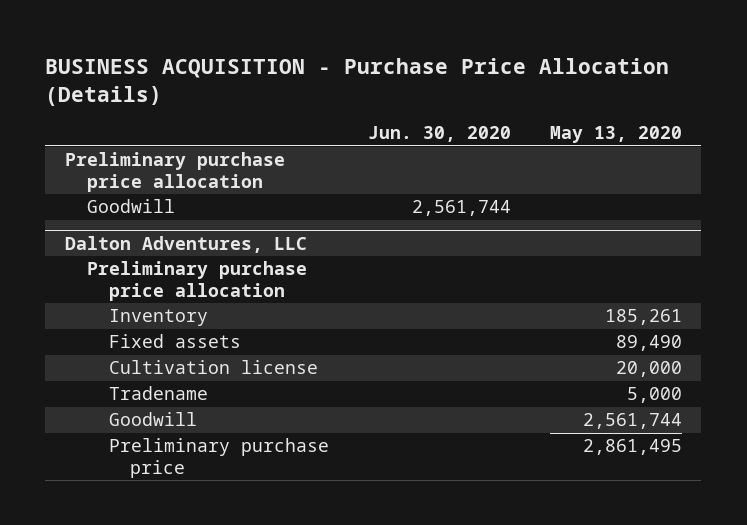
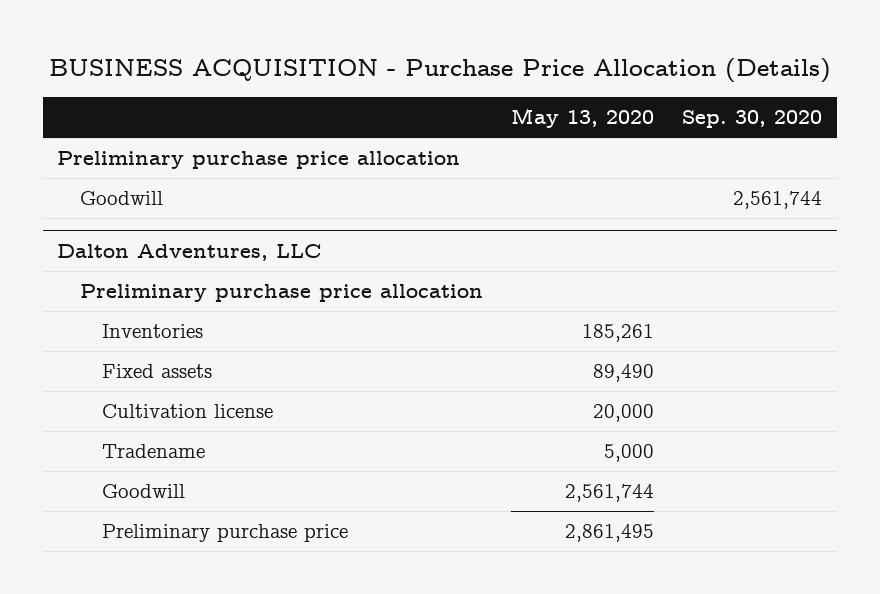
[367,126,511,143] Jun. 30, 2020 -> none
none -> [682,110,823,129] Sep. 30, 2020
[108,309,208,327] Inventory -> [102,324,204,339] Inventories

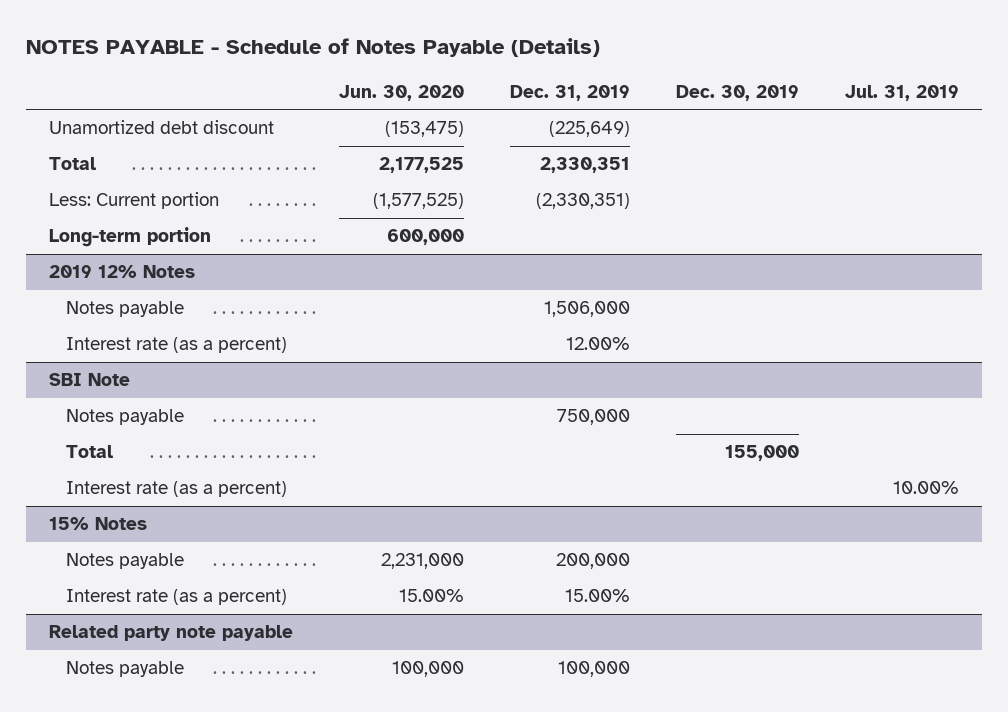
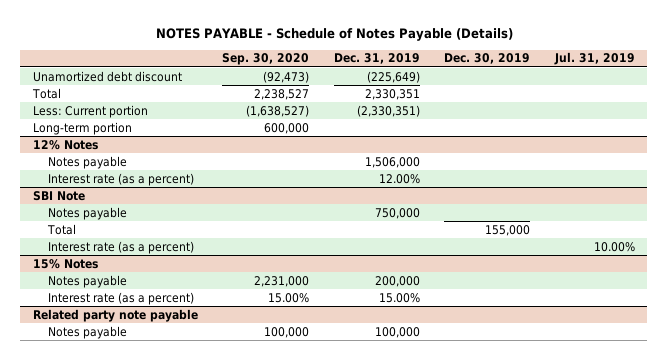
[338,84,464,101] Jun. 30, 2020 -> none
none -> [222,53,310,66] Sep. 30, 2020
[48,265,195,279] 2019 12% Notes -> [32,139,98,150] 12% Notes

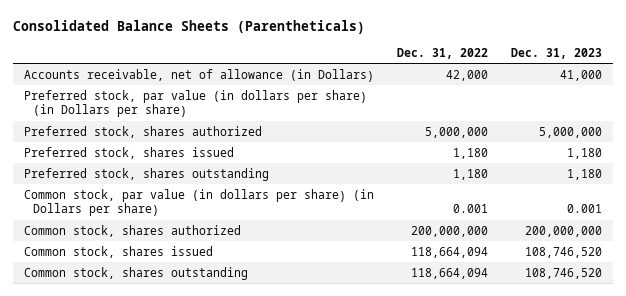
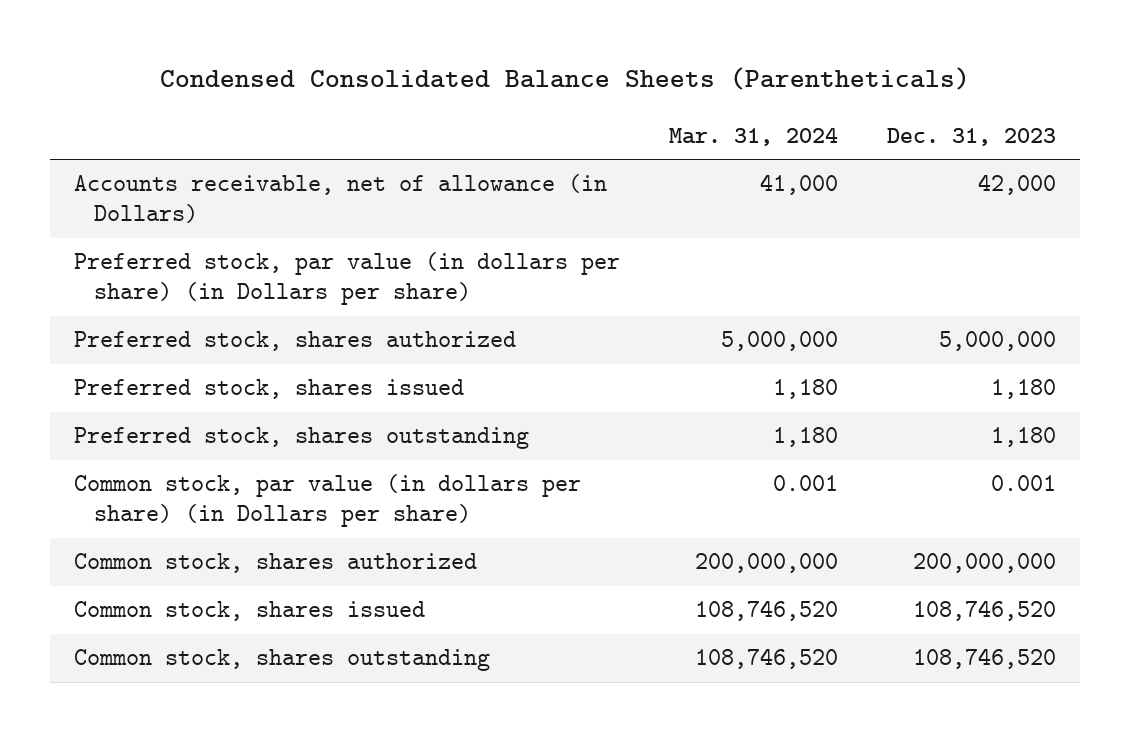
[12,19,365,34] Consolidated Balance Sheets (Parentheticals) -> [159,67,970,91] Condensed Consolidated Balance Sheets (Parentheticals)
[396,47,488,59] Dec. 31, 2022 -> none
none -> [668,128,838,147] Mar. 31, 2024
[559,69,602,81] 41,000 -> [977,174,1056,196] 42,000

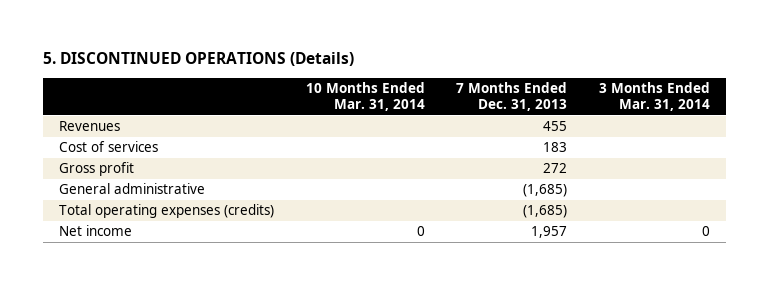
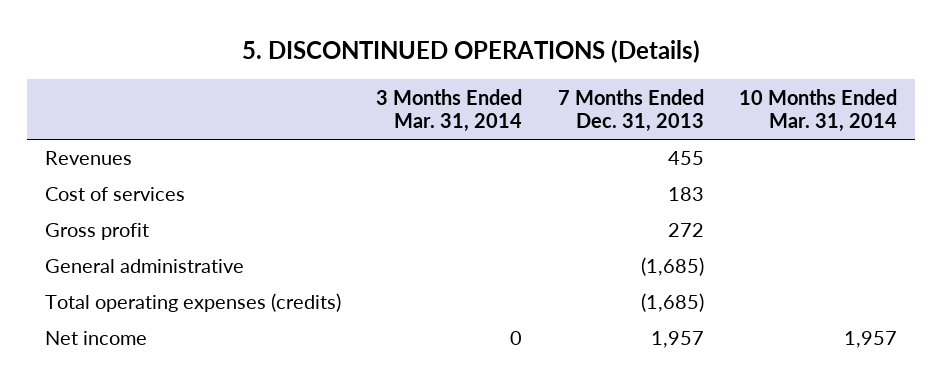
[416,226,425,237] 0 -> [844,331,898,349] 1,957

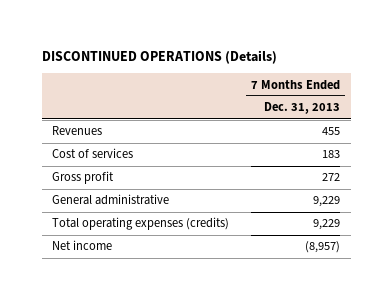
[242,39,701,63] 5. DISCONTINUED OPERATIONS (Details) -> [41,49,277,64] DISCONTINUED OPERATIONS (Details)
[376,88,523,133] 3 Months Ended Mar. 31, 2014 -> none
[739,88,898,133] 10 Months Ended Mar. 31, 2014 -> none
[640,257,704,277] (1,685) -> [313,196,341,208] 9,229
[640,293,704,313] (1,685) -> [313,219,341,231] 9,229
[650,331,704,349] 1,957 -> [305,241,341,254] (8,957)

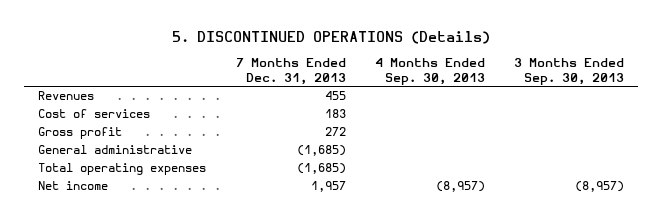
[41,49,277,64] DISCONTINUED OPERATIONS (Details) -> [172,31,491,45] 5. DISCONTINUED OPERATIONS (Details)
none -> [374,58,485,85] 4 Months Ended Sep. 30, 2013
none -> [513,58,624,85] 3 Months Ended Sep. 30, 2013
[313,196,341,208] 9,229 -> [296,145,346,157] (1,685)
[52,217,230,231] Total operating expenses (credits) -> [38,163,207,176] Total operating expenses
[313,219,341,231] 9,229 -> [296,163,346,175] (1,685)
[305,241,341,254] (8,957) -> [310,181,346,193] 1,957

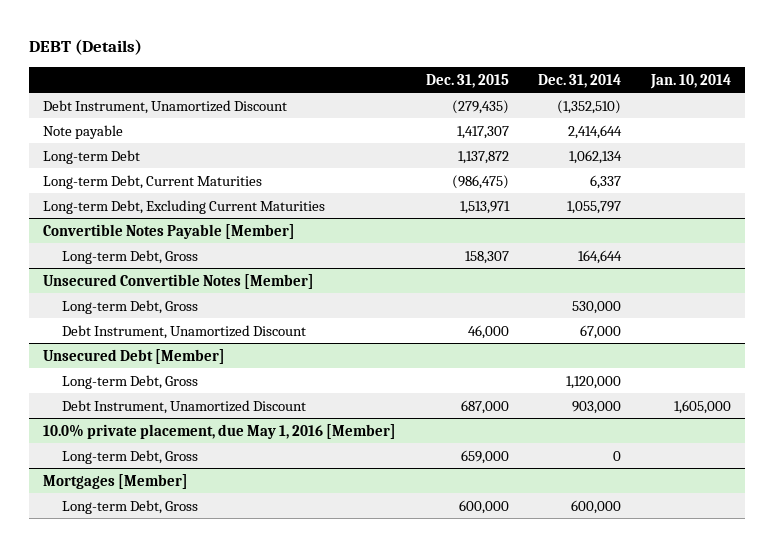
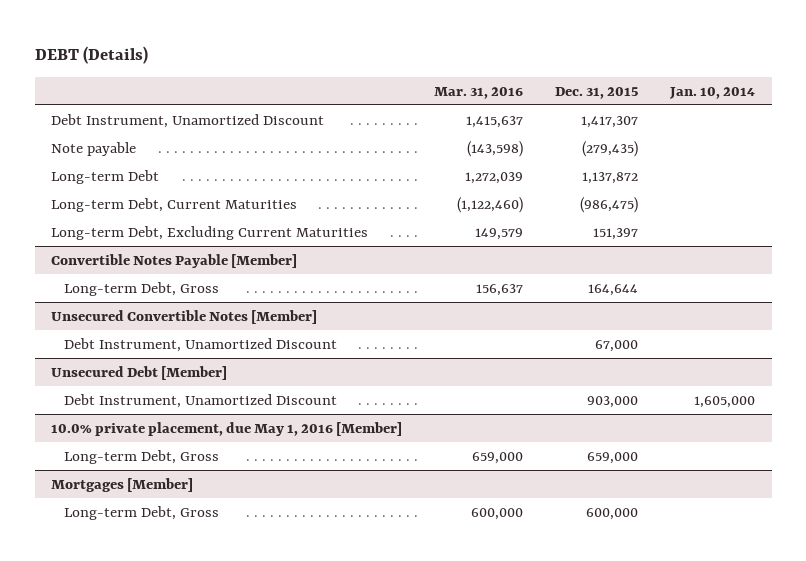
[538,73,622,88] Dec. 31, 2014 -> none
none -> [433,86,523,99] Mar. 31, 2016
[451,99,509,114] (279,435) -> [581,115,639,128] 1,417,307
[456,125,509,139] 1,417,307 -> [582,140,639,157] (279,435)
[459,200,510,214] 1,513,971 -> [593,227,639,240] 151,397
[464,250,509,264] 158,307 -> [588,283,639,296] 164,644
[62,299,199,314] Long-term Debt, Gross -> none
[467,324,509,339] 46,000 -> [595,339,639,352] 67,000
[62,374,199,389] Long-term Debt, Gross -> none
[460,399,509,414] 687,000 -> [587,395,639,408] 903,000

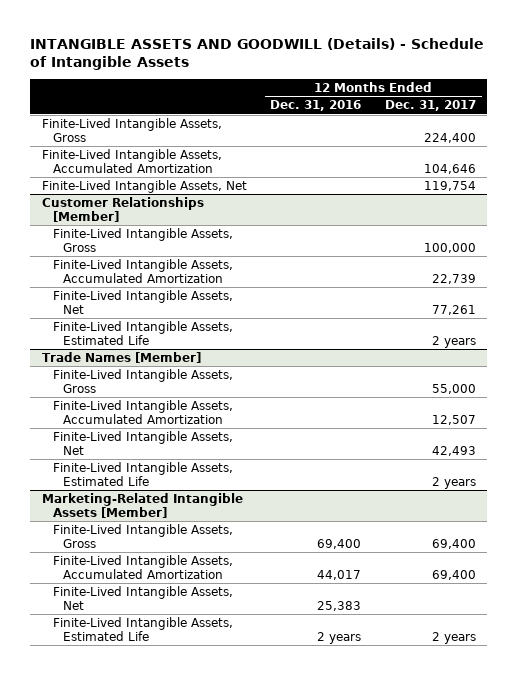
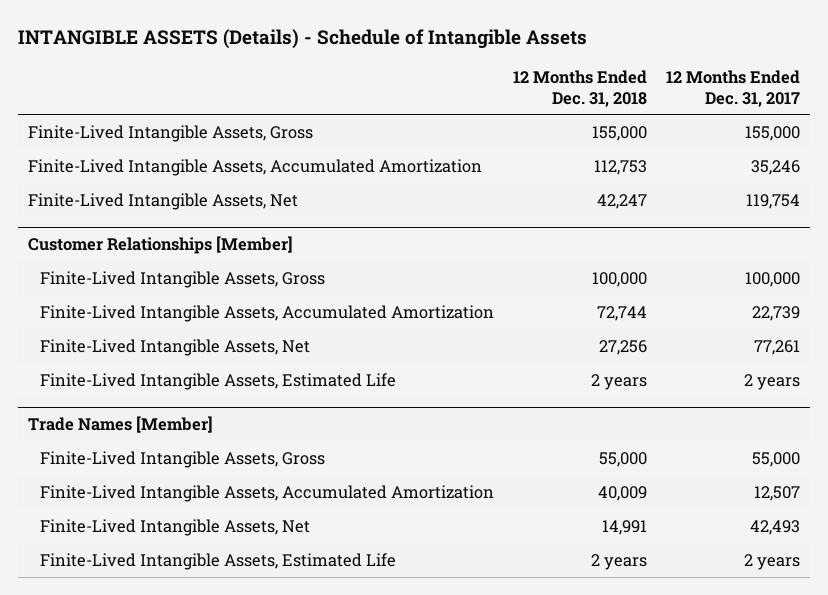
[30,37,485,71] INTANGIBLE ASSETS AND GOODWILL (Details) - Schedule of Intangible Assets -> [17,28,587,49] INTANGIBLE ASSETS (Details) - Schedule of Intangible Assets
[270,100,362,112] Dec. 31, 2016 -> none
none -> [513,69,648,107] 12 Months Ended Dec. 31, 2018
[423,132,476,143] 224,400 -> [745,125,801,141] 155,000
[423,163,476,174] 104,646 -> [751,159,801,175] 35,246
[42,492,244,518] Marketing-Related Intangible Assets [Member] -> none
[52,523,233,548] Finite-Lived Intangible Assets, Gross -> none
[52,554,233,579] Finite-Lived Intangible Assets, Accumulated Amortization -> none
[52,585,233,610] Finite-Lived Intangible Assets, Net -> none
[52,616,233,641] Finite-Lived Intangible Assets, Estimated Life -> none

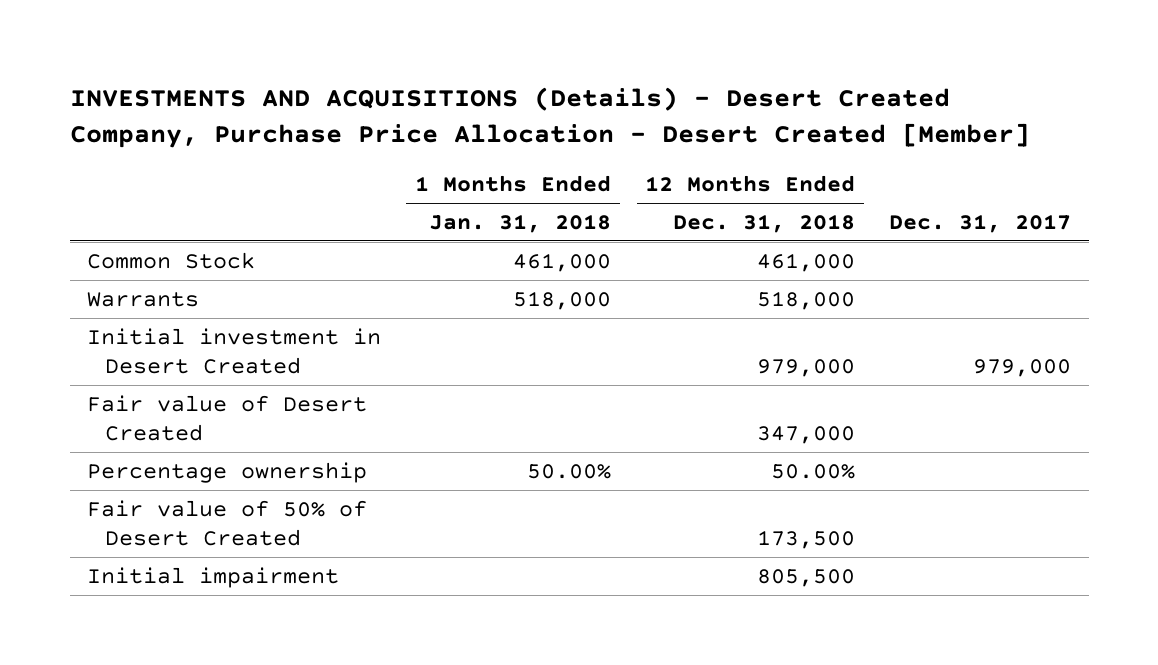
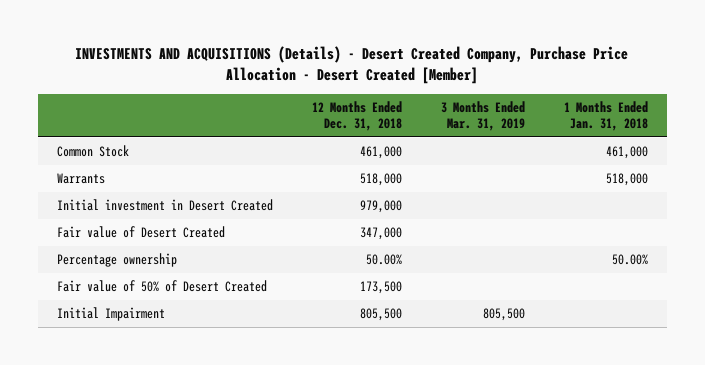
[889,213,1072,233] Dec. 31, 2017 -> none
none -> [440,100,525,131] 3 Months Ended Mar. 31, 2019
[86,566,339,588] Initial impairment -> [57,307,166,322] Initial Impairment

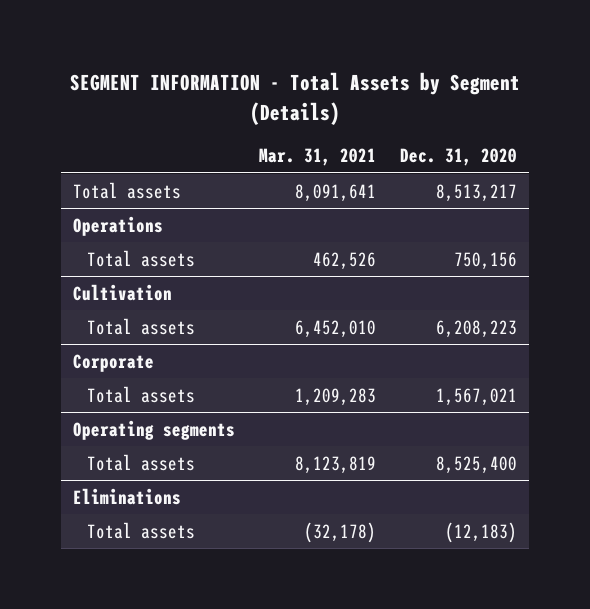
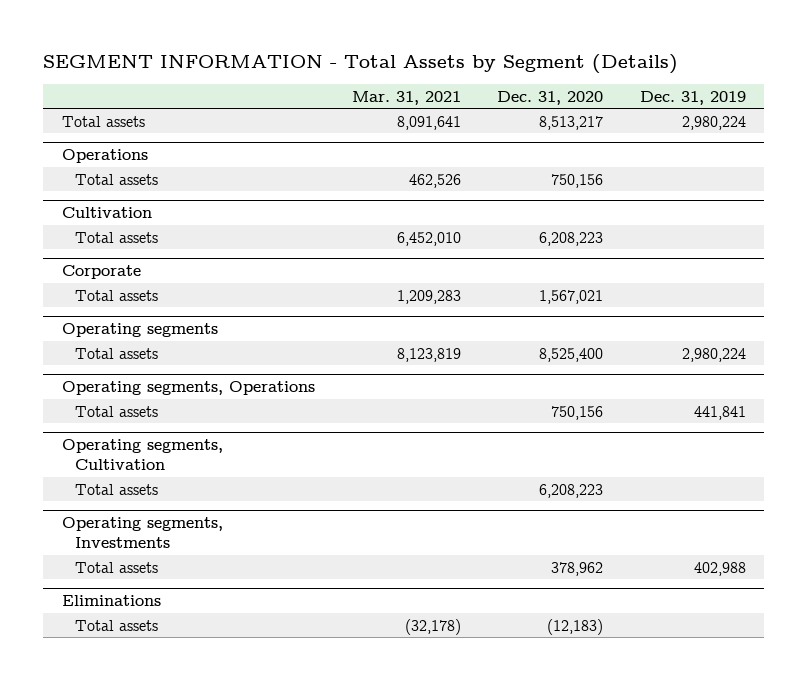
none -> [639,90,746,105] Dec. 31, 2019
none -> [61,381,315,396] Operating segments, Operations
none -> [74,405,158,417] Total assets
none -> [61,439,223,470] Operating segments, Cultivation
none -> [74,483,158,495] Total assets
none -> [61,517,223,548] Operating segments, Investments
none -> [74,561,158,573] Total assets

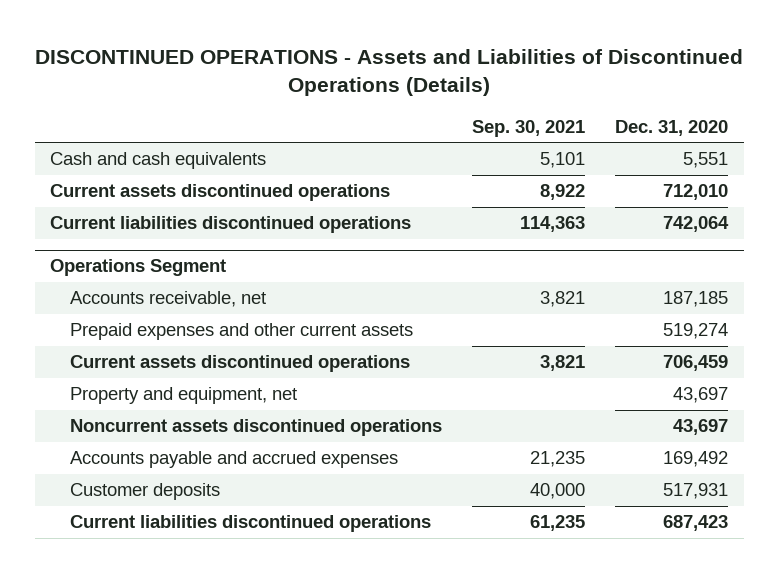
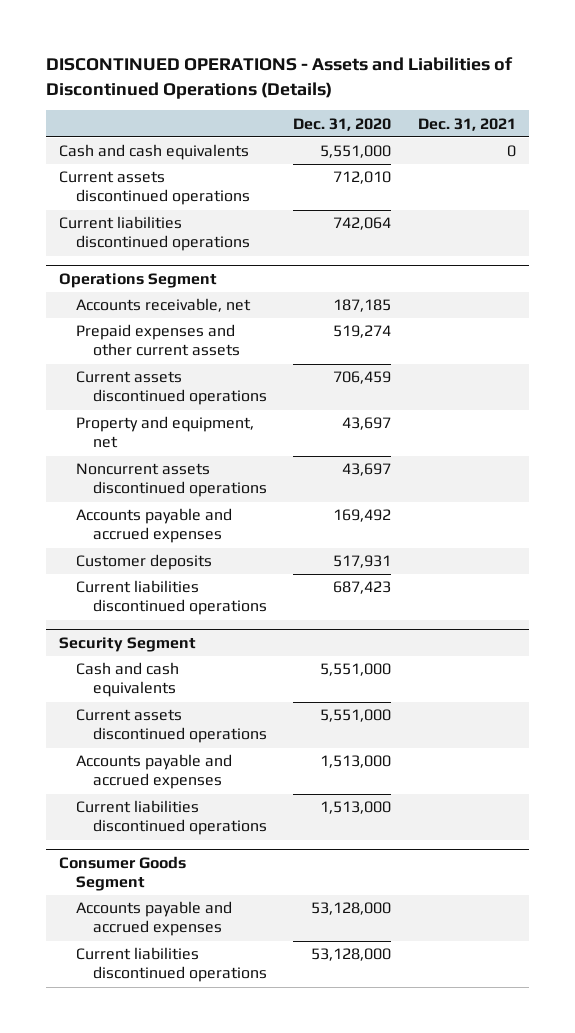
[472,119,586,137] Sep. 30, 2021 -> none
none -> [418,117,517,131] Dec. 31, 2021
[683,152,729,169] 5,551 -> [320,145,392,159] 5,551,000
none -> [58,636,196,652] Security Segment
none -> [75,662,179,698] Cash and cash equivalents
none -> [75,709,267,744] Current assets discontinued operations
none -> [75,754,232,790] Accounts payable and accrued expenses
none -> [75,800,267,836] Current liabilities discontinued operations
none -> [58,855,186,892] Consumer Goods Segment
none -> [75,901,232,937] Accounts payable and accrued expenses
none -> [75,947,267,983] Current liabilities discontinued operations

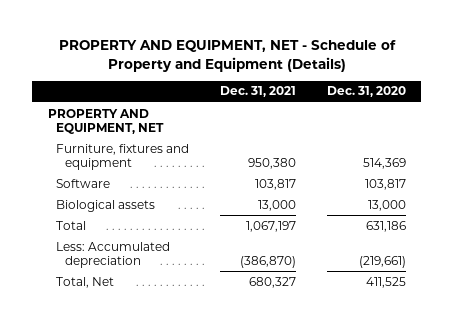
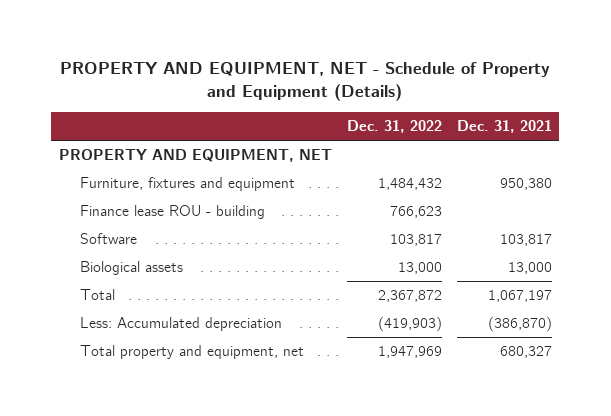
[326,86,406,98] Dec. 31, 2020 -> none
none -> [346,120,442,134] Dec. 31, 2022
none -> [80,205,266,220] Finance lease ROU - building
[56,276,115,288] Total, Net -> [80,345,305,360] Total property and equipment, net

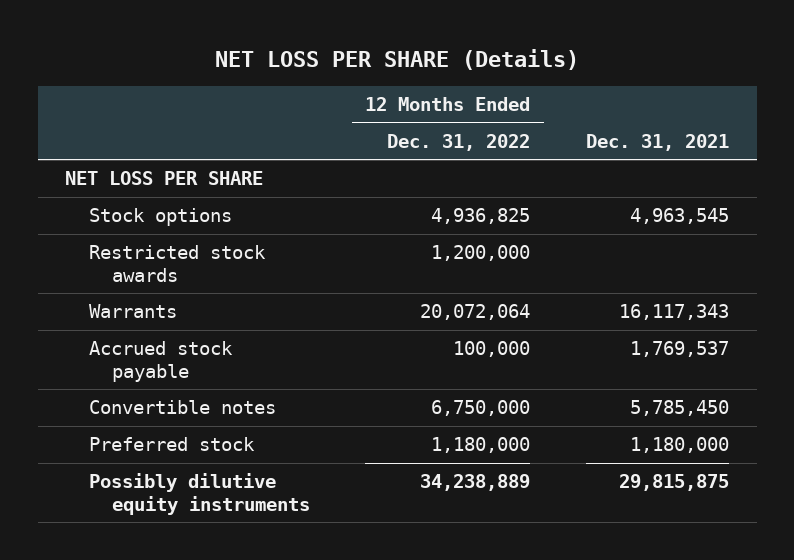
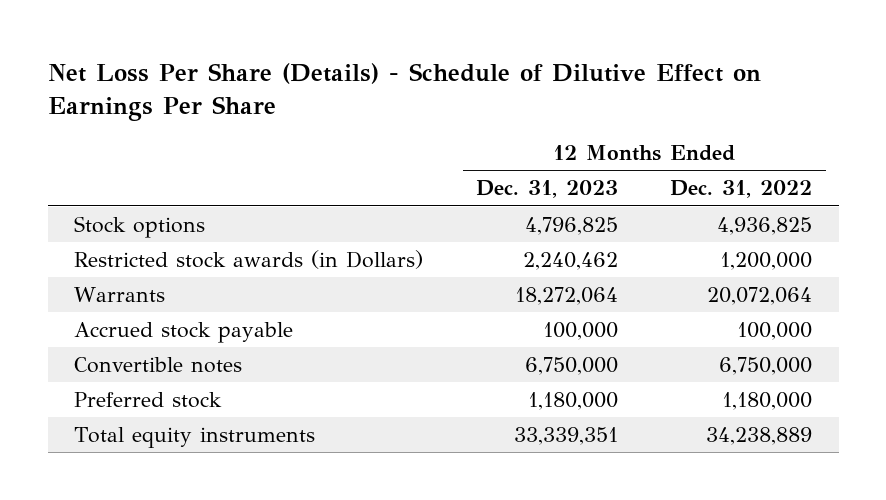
[215,48,580,70] NET LOSS PER SHARE (Details) -> [47,62,761,121] Net Loss Per Share (Details) - Schedule of Dilutive Effect on Earnings Per Share
[586,133,730,151] Dec. 31, 2021 -> none
none -> [475,180,618,199] Dec. 31, 2023
[65,171,264,186] NET LOSS PER SHARE -> none
[88,245,266,282] Restricted stock awards -> [73,250,423,270] Restricted stock awards (in Dollars)
[88,473,310,515] Possibly dilutive equity instruments -> [73,427,315,449] Total equity instruments

